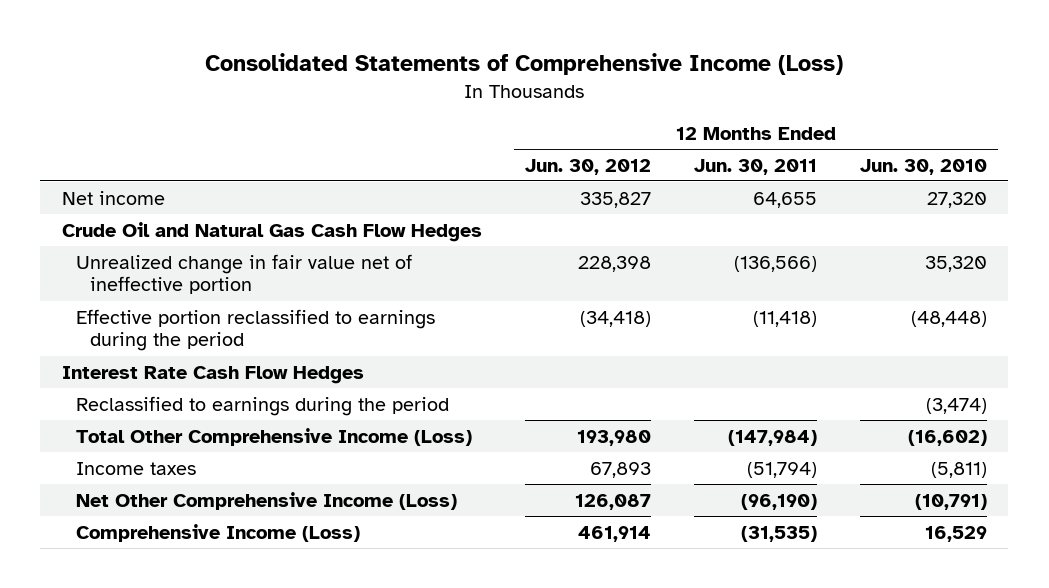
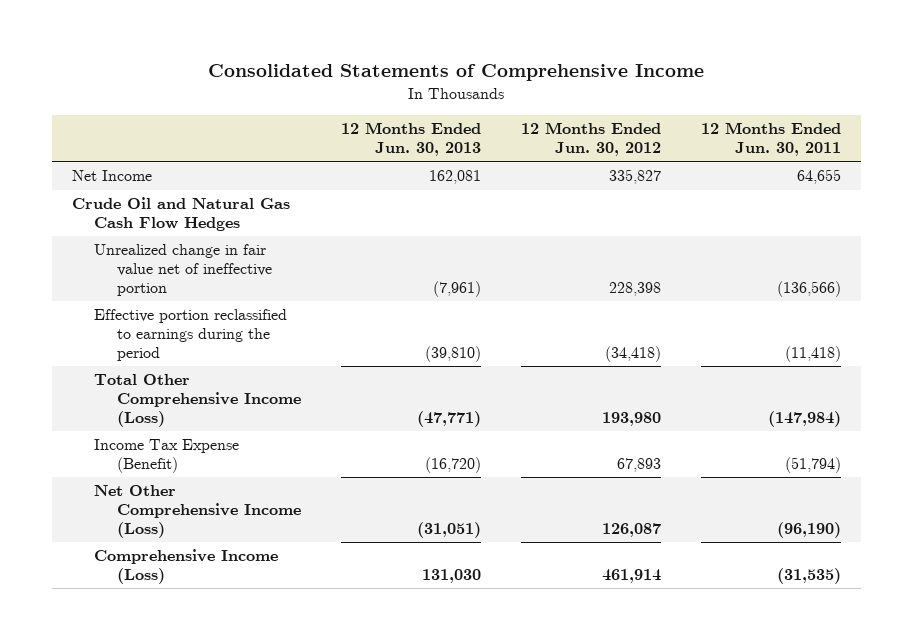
[205,53,844,76] Consolidated Statements of Comprehensive Income (Loss) -> [208,64,705,82] Consolidated Statements of Comprehensive Income
[859,158,987,175] Jun. 30, 2010 -> none
none -> [340,122,481,156] 12 Months Ended Jun. 30, 2013
[61,190,165,205] Net income -> [72,170,153,182] Net Income
[61,365,364,384] Interest Rate Cash Flow Hedges -> none
[76,395,450,416] Reclassified to earnings during the period -> none
[76,461,197,475] Income taxes -> [94,439,240,474] Income Tax Expense (Benefit)

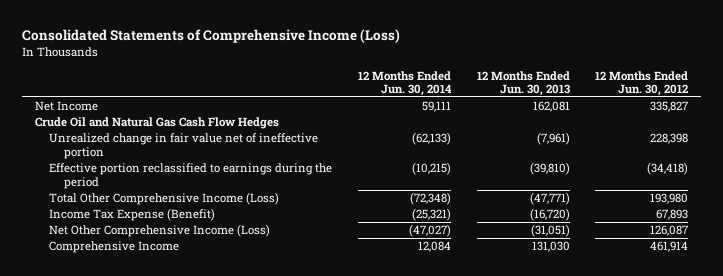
[208,64,705,82] Consolidated Statements of Comprehensive Income -> [21,28,400,43] Consolidated Statements of Comprehensive Income (Loss)
[700,122,841,156] 12 Months Ended Jun. 30, 2011 -> none
none -> [357,70,452,96] 12 Months Ended Jun. 30, 2014
[94,549,279,585] Comprehensive Income (Loss) -> [49,241,180,254] Comprehensive Income

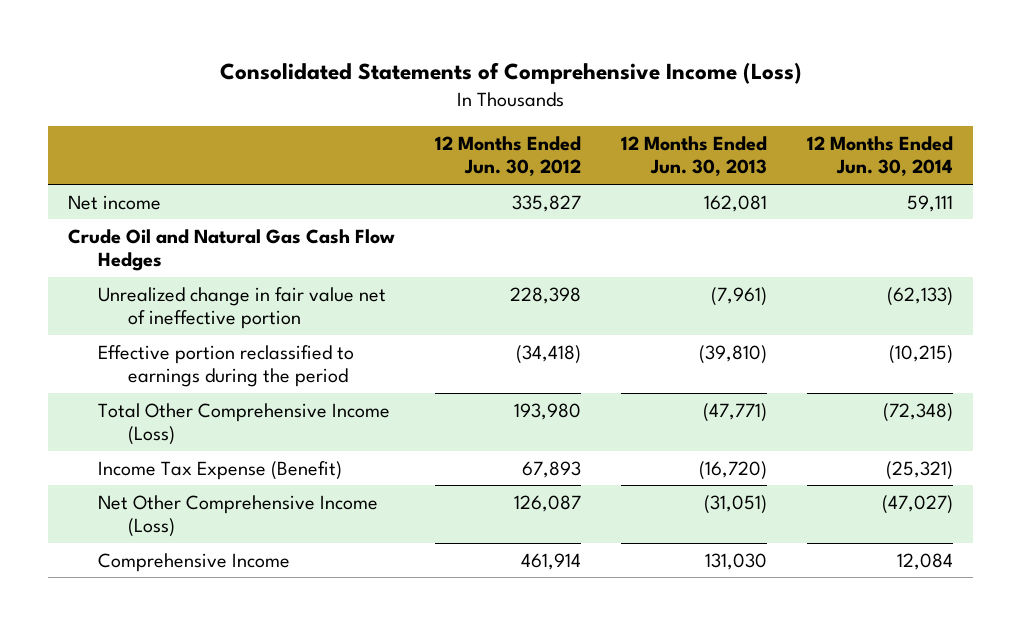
[34,101,98,112] Net Income -> [68,194,162,210] Net income

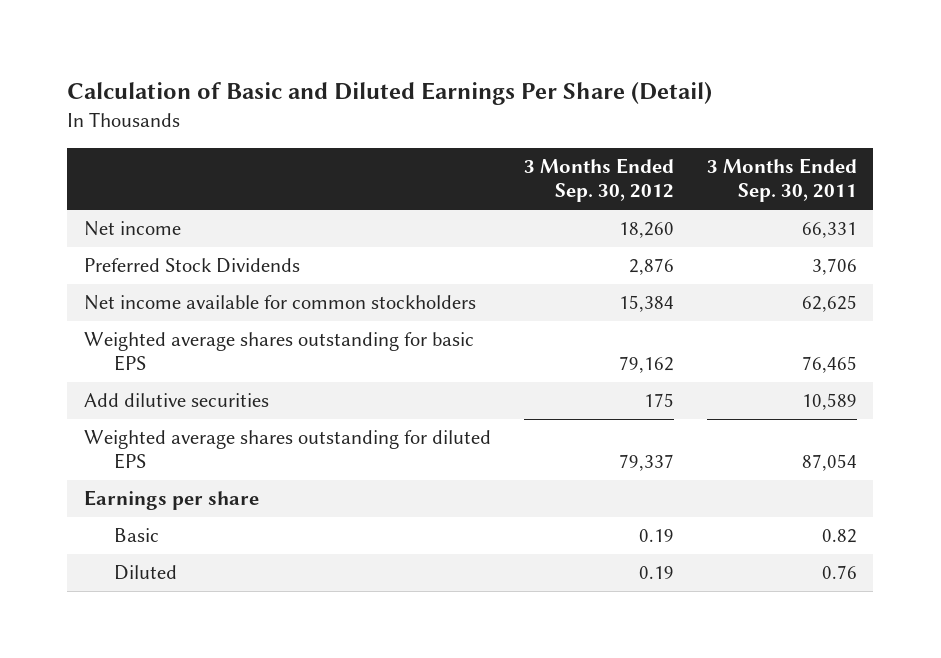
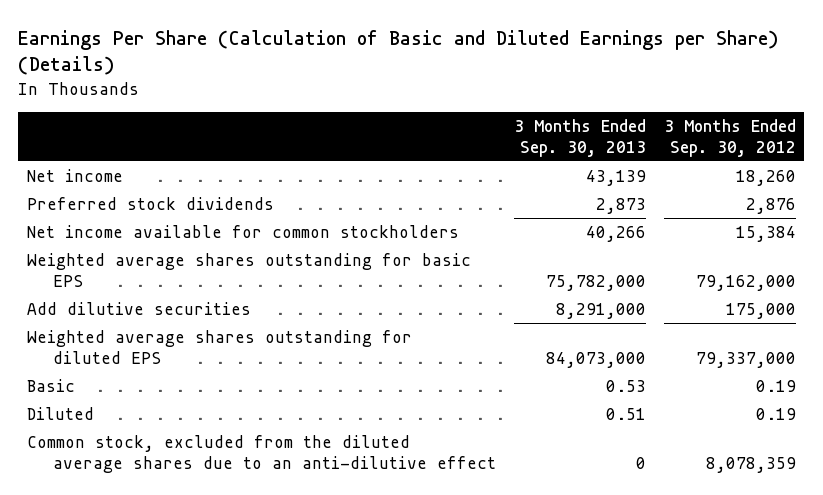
[67,82,713,106] Calculation of Basic and Diluted Earnings Per Share (Detail) -> [18,29,780,76] Earnings Per Share (Calculation of Basic and Diluted Earnings per Share) (Details)
[706,158,857,203] 3 Months Ended Sep. 30, 2011 -> none
none -> [513,118,646,157] 3 Months Ended Sep. 30, 2013
[83,258,300,274] Preferred Stock Dividends -> [27,196,275,210] Preferred stock dividends
[83,490,259,511] Earnings per share -> none
[618,356,674,374] 79,162 -> [695,275,796,292] 79,162,000
[643,393,674,408] 175 -> [725,302,796,319] 175,000
[618,454,674,472] 79,337 -> [695,352,796,369] 79,337,000
none -> [27,434,497,474] Common stock, excluded from the diluted average shares due to an anti-dilutive effect

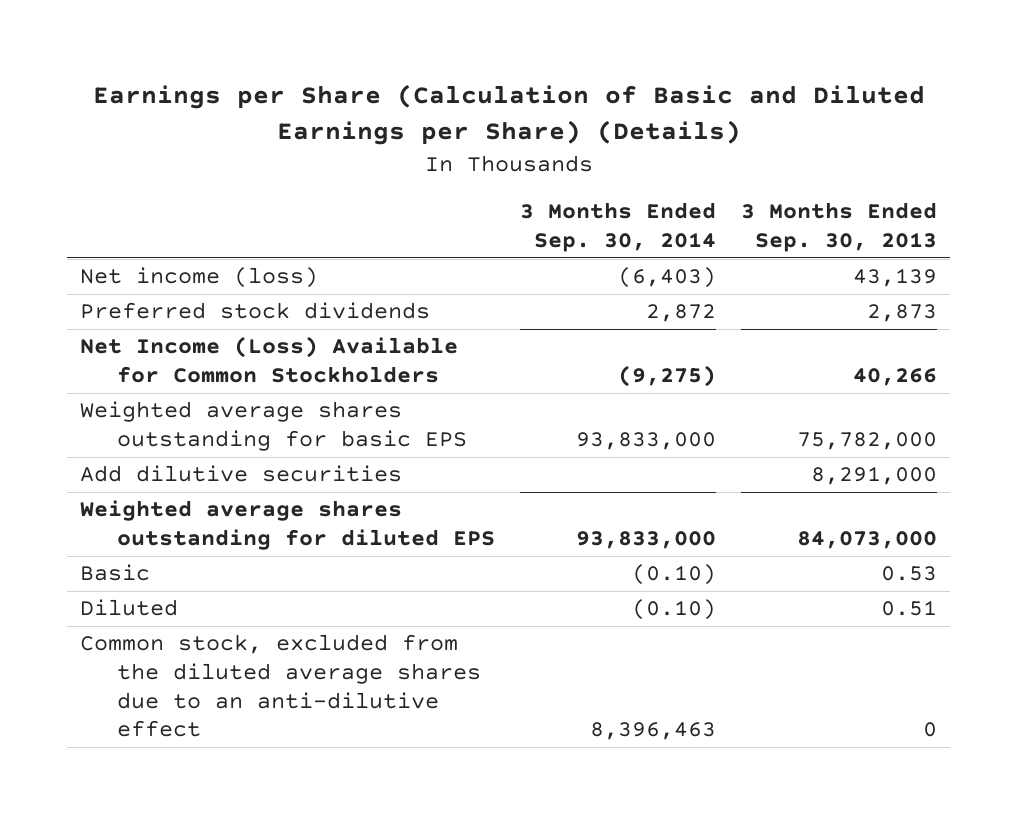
[18,29,780,76] Earnings Per Share (Calculation of Basic and Diluted Earnings per Share) (Details) -> [92,84,925,146] Earnings per Share (Calculation of Basic and Diluted Earnings per Share) (Details)
[663,118,796,157] 3 Months Ended Sep. 30, 2012 -> none
none -> [520,202,717,252] 3 Months Ended Sep. 30, 2014
[27,168,124,182] Net income -> [79,267,318,289] Net income (loss)
[27,224,460,238] Net income available for common stockholders -> [79,336,458,384] Net Income (Loss) Available for Common Stockholders

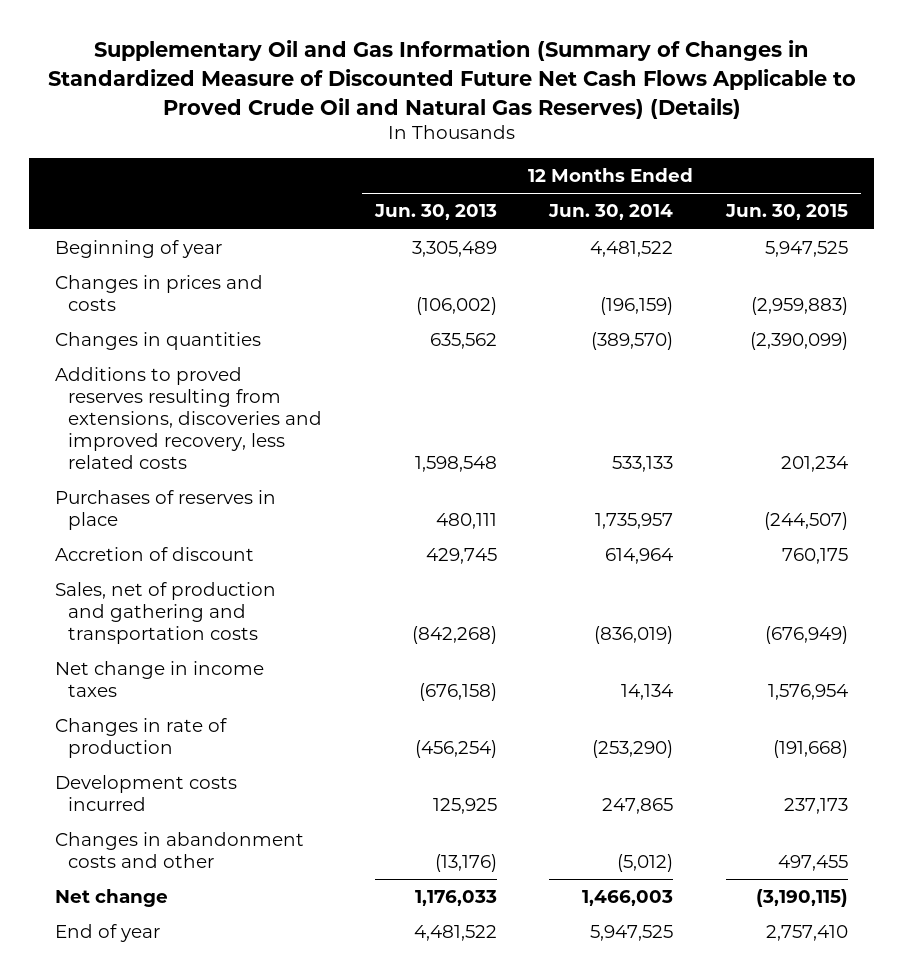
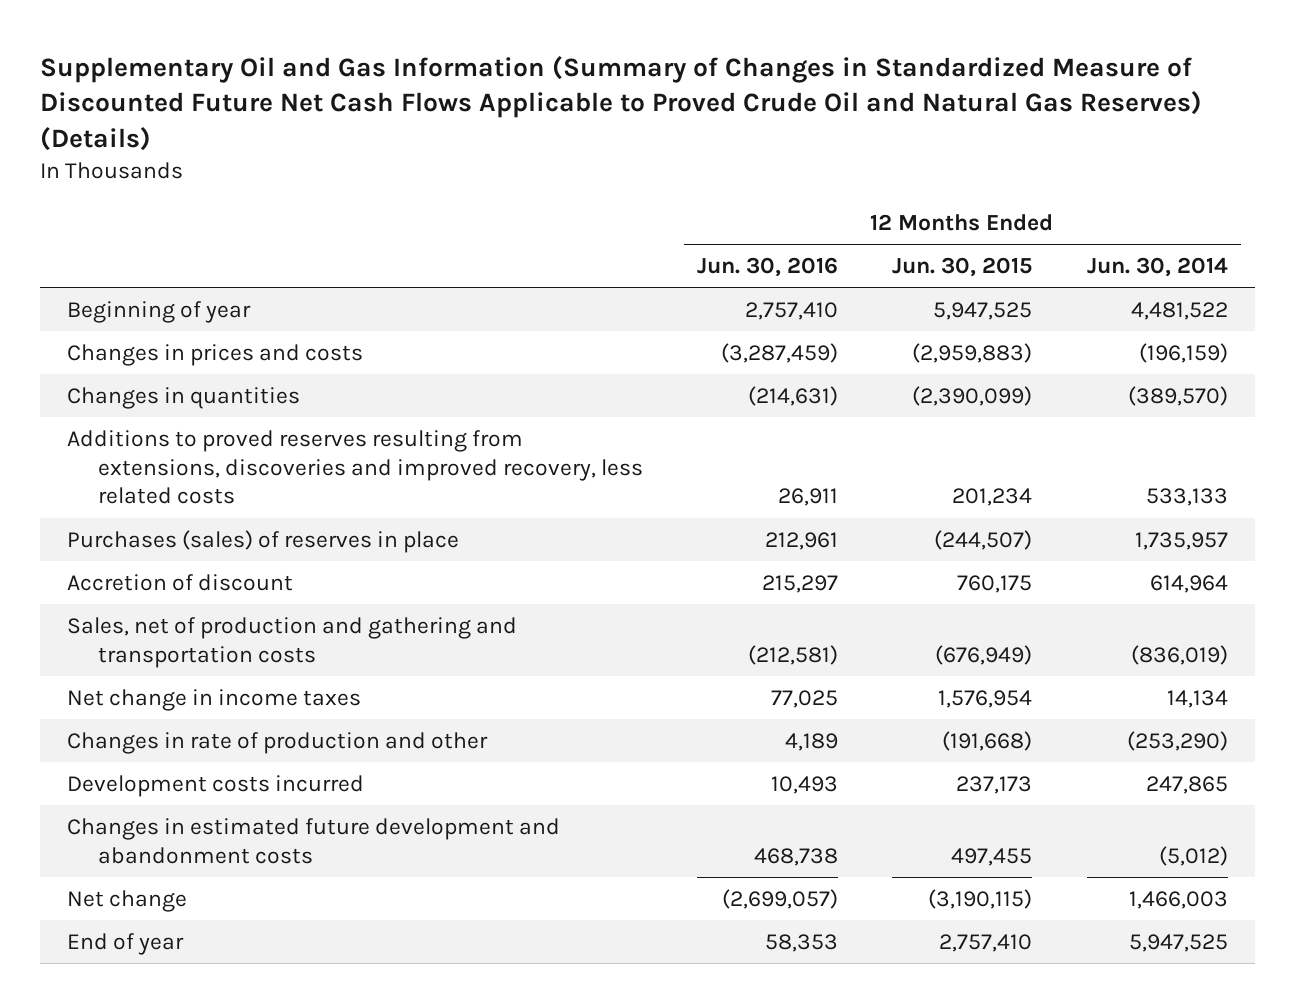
[373,204,497,221] Jun. 30, 2013 -> none
none -> [697,256,839,277] Jun. 30, 2016
[55,490,277,531] Purchases of reserves in place -> [67,529,460,553] Purchases (sales) of reserves in place
[55,718,228,759] Changes in rate of production -> [67,731,489,754] Changes in rate of production and other
[55,832,305,869] Changes in abandonment costs and other -> [67,817,561,864] Changes in estimated future development and abandonment costs

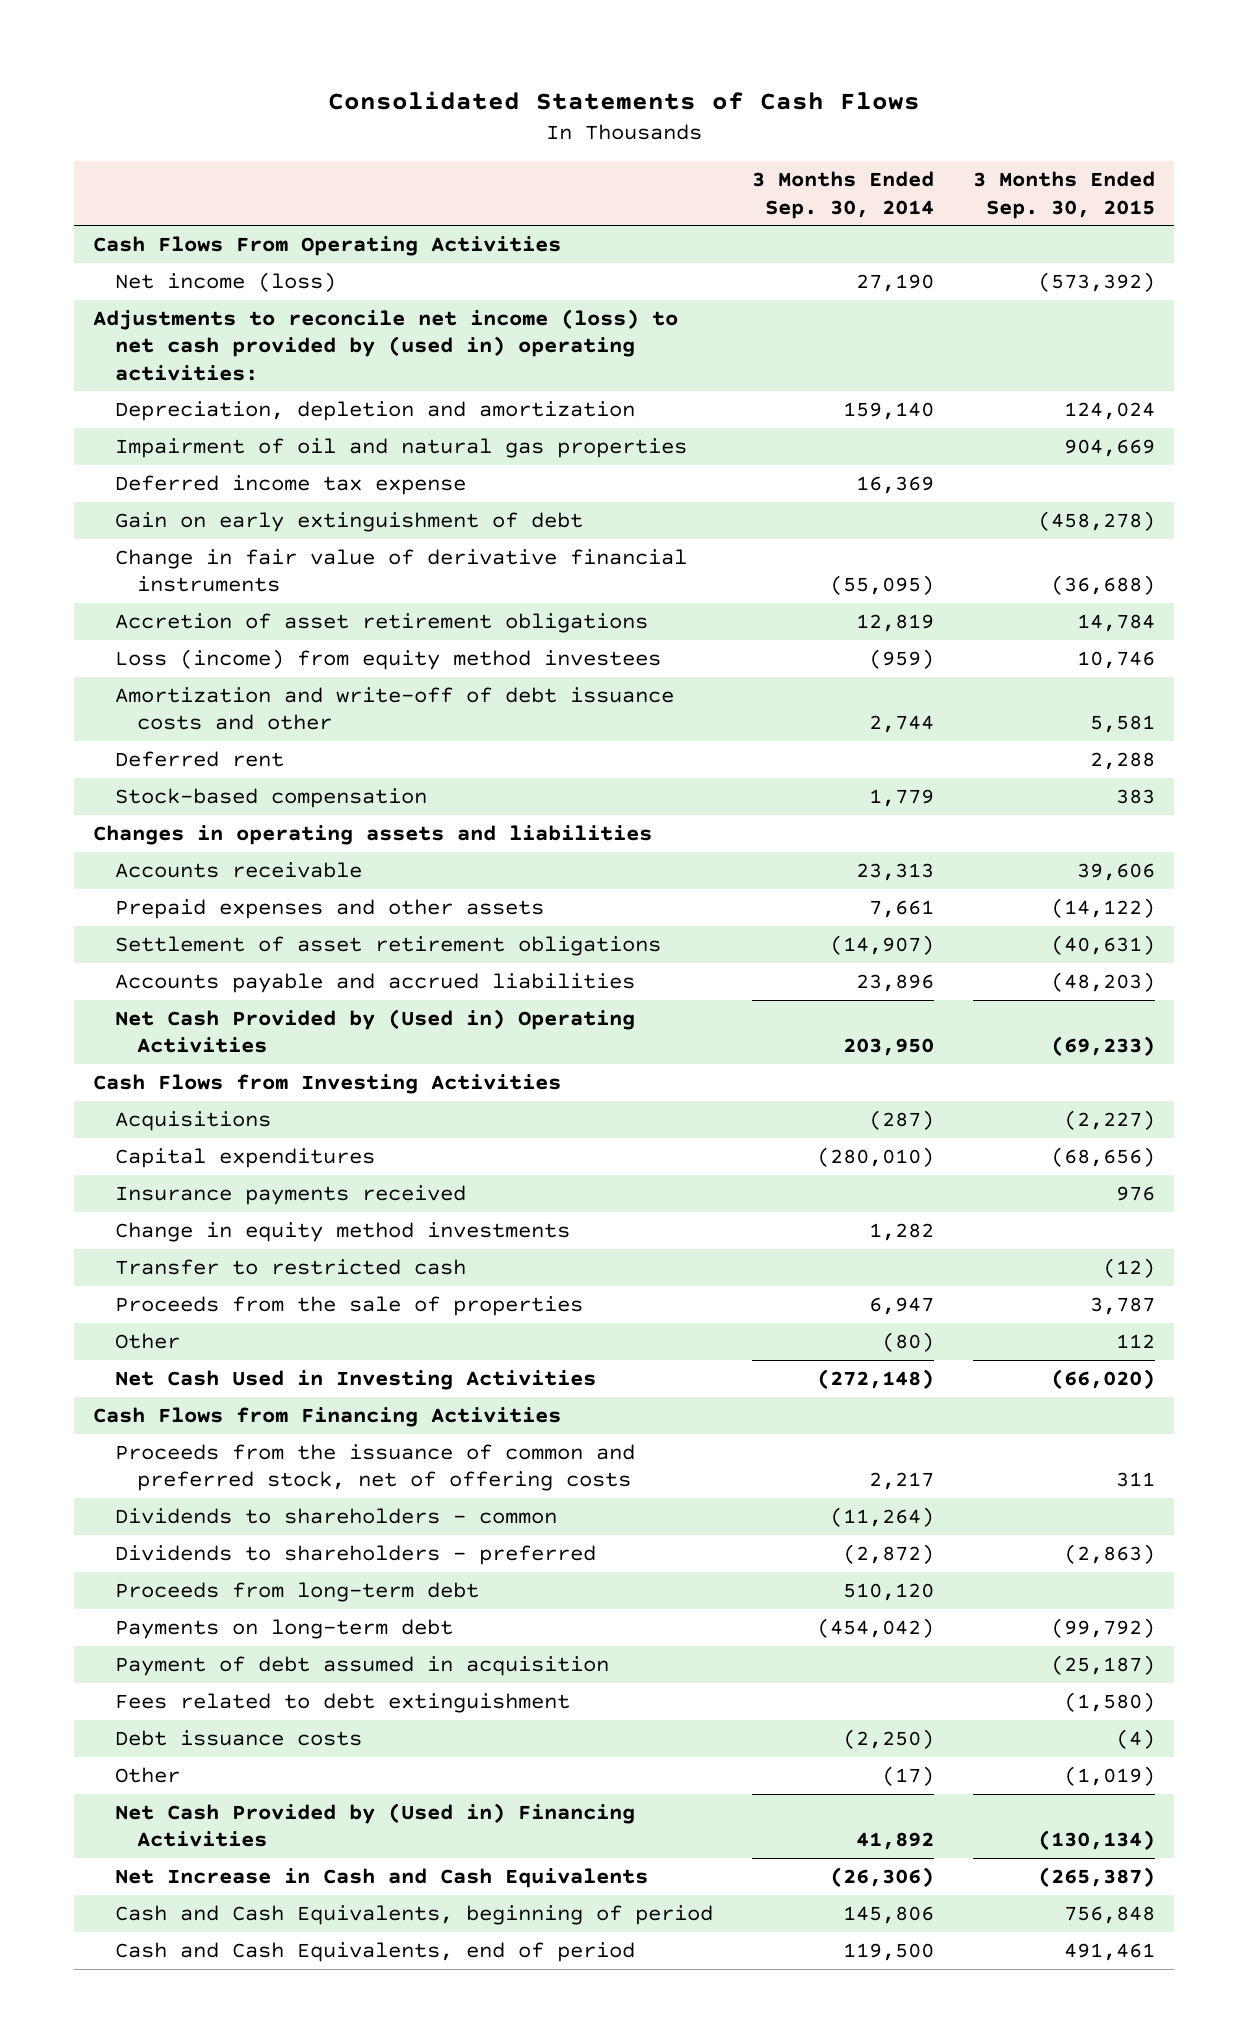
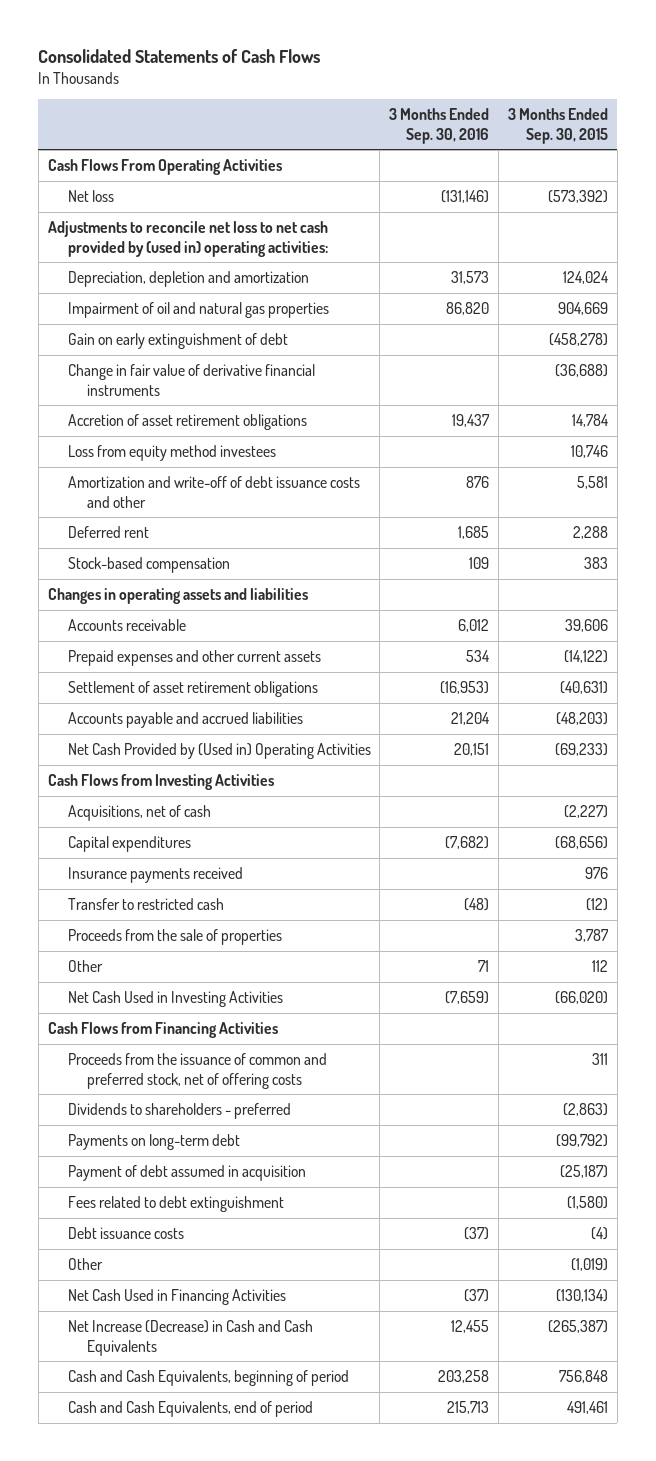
[752,171,935,219] 3 Months Ended Sep. 30, 2014 -> none
none -> [389,108,490,144] 3 Months Ended Sep. 30, 2016
[115,271,337,292] Net income (loss) -> [67,189,114,202] Net loss
[93,308,679,381] Adjustments to reconcile net income (loss) to net cash provided by (used in) operating activities: -> [47,220,328,257] Adjustments to reconcile net loss to net cash provided by (used in) operating activities:
[115,474,467,495] Deferred income tax expense -> none
[115,648,662,670] Loss (income) from equity method investees -> [67,444,276,461] Loss from equity method investees
[115,898,545,919] Prepaid expenses and other assets -> [67,649,321,666] Prepaid expenses and other current assets
[115,1110,272,1131] Acquisitions -> [67,804,211,821] Acquisitions, net of cash
[115,1221,571,1242] Change in equity method investments -> none
[115,1507,558,1524] Dividends to shareholders - common -> none
[115,1581,480,1602] Proceeds from long-term debt -> none
[115,1802,636,1848] Net Cash Provided by (Used in) Financing Activities -> [67,1288,286,1305] Net Cash Used in Financing Activities
[115,1867,649,1888] Net Increase in Cash and Cash Equivalents -> [67,1319,313,1356] Net Increase (Decrease) in Cash and Cash Equivalents

